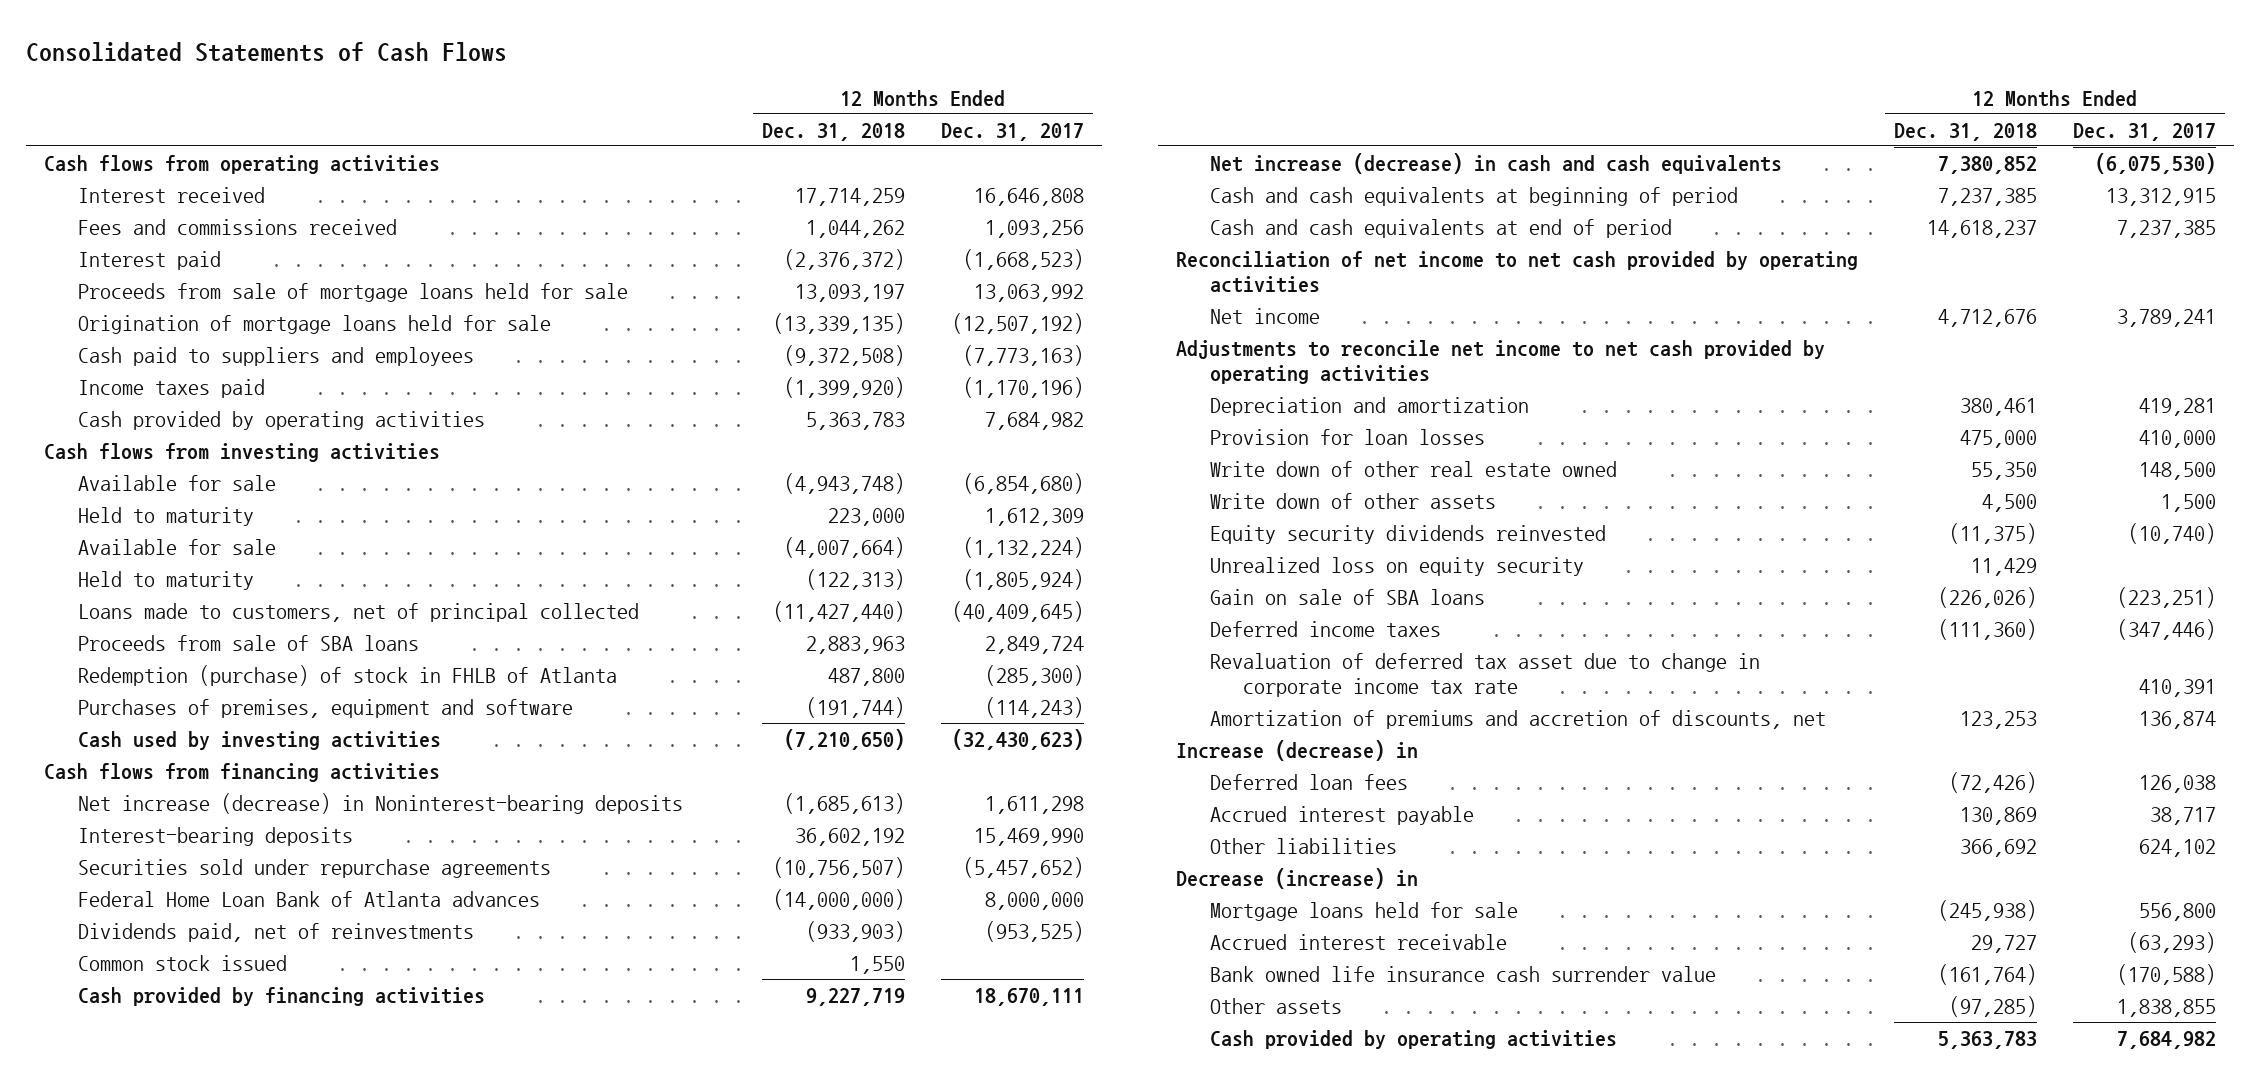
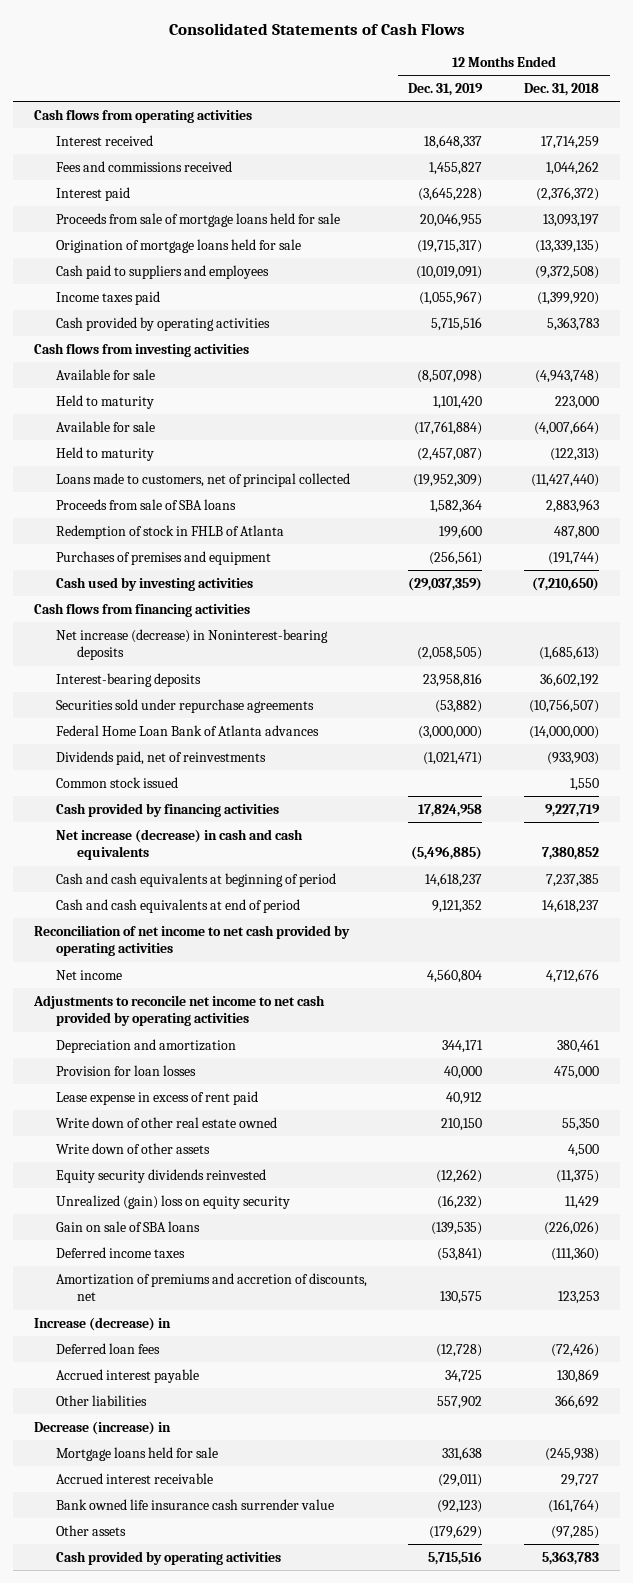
[941,122,1085,141] Dec. 31, 2017 -> none
none -> [408,83,484,97] Dec. 31, 2019
[77,664,617,686] Redemption (purchase) of stock in FHLB of Atlanta -> [55,524,284,539] Redemption of stock in FHLB of Atlanta
[77,698,573,718] Purchases of premises, equipment and software -> [55,550,271,565] Purchases of premises and equipment
none -> [55,1090,258,1105] Lease expense in excess of rent paid
[1209,556,1584,576] Unrealized loss on equity security -> [55,1194,290,1209] Unrealized (gain) loss on equity security
[1209,652,1760,698] Revaluation of deferred tax asset due to change in corporate income tax rate -> none

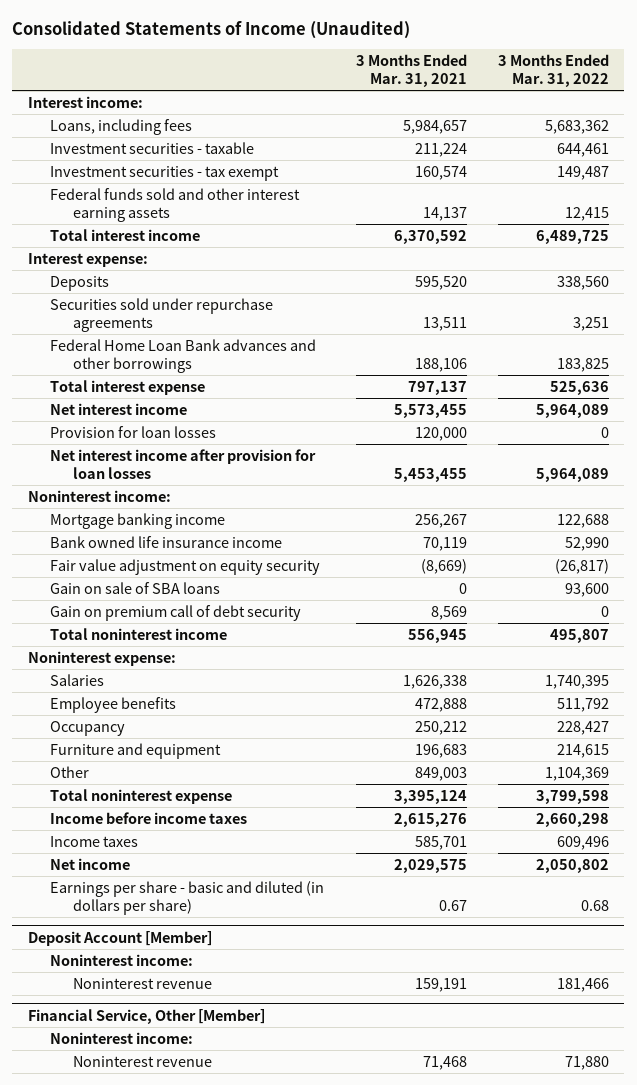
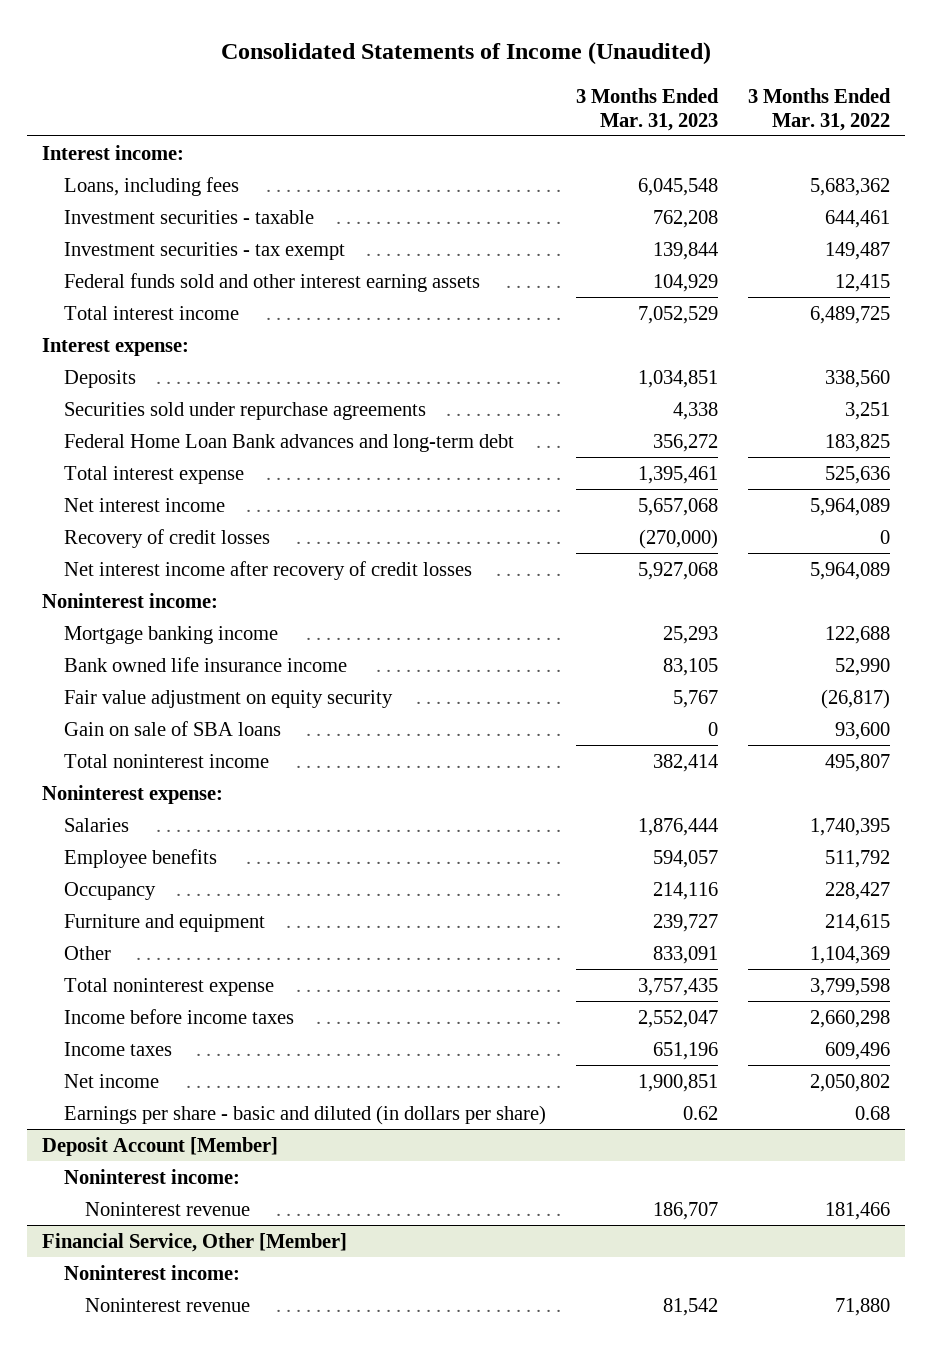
[355,54,467,88] 3 Months Ended Mar. 31, 2021 -> none
none -> [575,87,719,131] 3 Months Ended Mar. 31, 2023
[50,338,317,373] Federal Home Loan Bank advances and other borrowings -> [63,433,514,452] Federal Home Loan Bank advances and long-term debt
[50,425,217,438] Provision for loan losses -> none
none -> [63,528,270,548] Recovery of credit losses
[50,448,317,479] Net interest income after provision for loan losses -> [63,560,472,580] Net interest income after recovery of credit losses
[50,604,302,621] Gain on premium call of debt security -> none

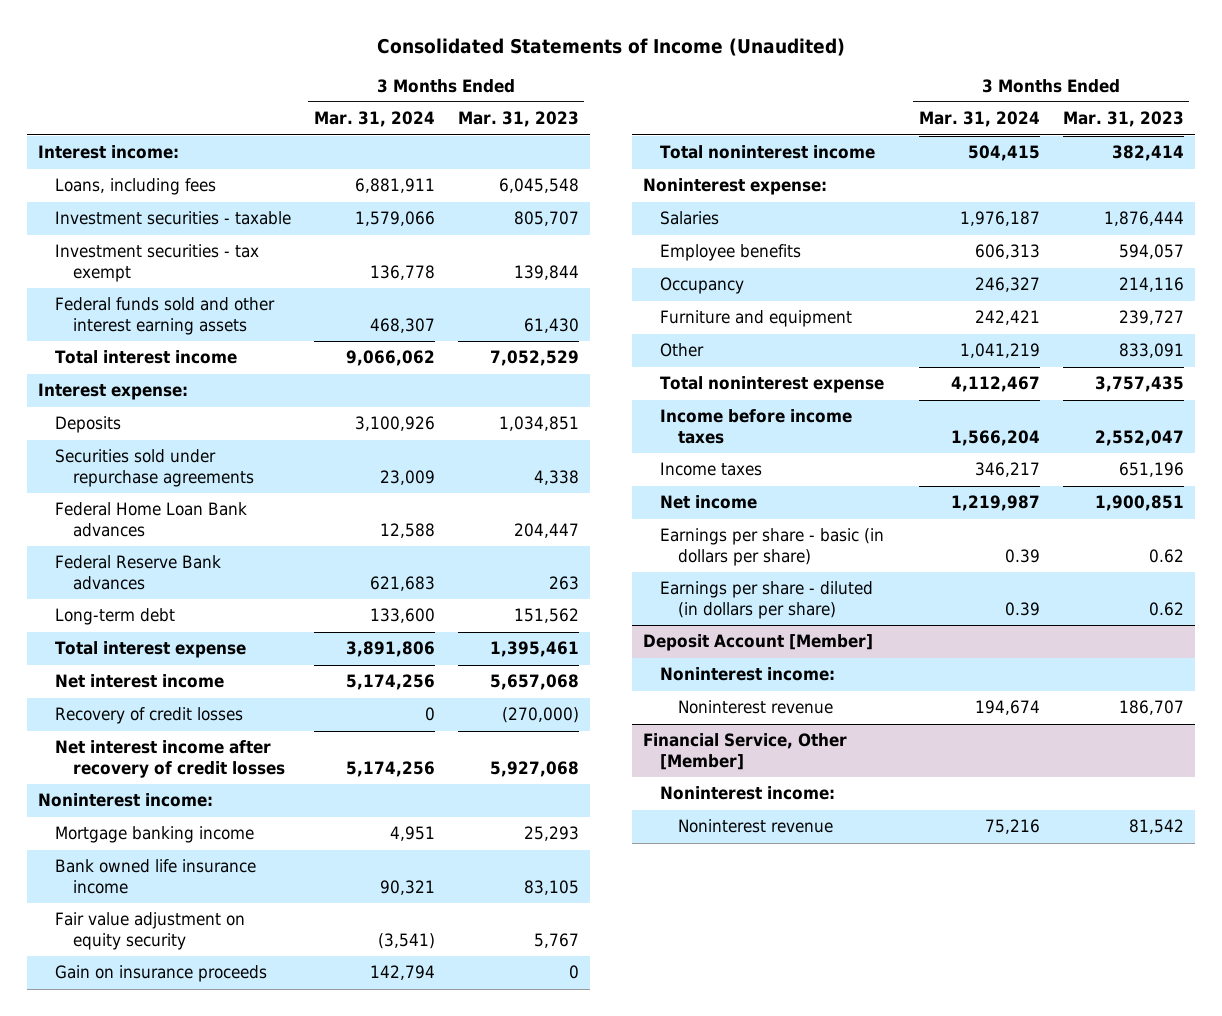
[748,87,892,131] 3 Months Ended Mar. 31, 2022 -> none
none -> [313,111,435,128] Mar. 31, 2024
[652,209,718,228] 762,208 -> [513,211,579,227] 805,707
[652,273,718,292] 104,929 -> [523,317,579,333] 61,430
none -> [55,502,248,537] Federal Home Loan Bank advances
[63,433,514,452] Federal Home Loan Bank advances and long-term debt -> [55,555,222,590] Federal Reserve Bank advances
[652,433,718,452] 356,272 -> [548,575,579,590] 263
none -> [55,608,176,626] Long-term debt
[63,720,281,736] Gain on sale of SBA loans -> none
none -> [55,965,268,983] Gain on insurance proceeds
[63,1104,546,1125] Earnings per share - basic and diluted (in dollars per share) -> [660,528,885,566] Earnings per share - basic (in dollars per share)
none -> [660,581,874,619] Earnings per share - diluted (in dollars per share)

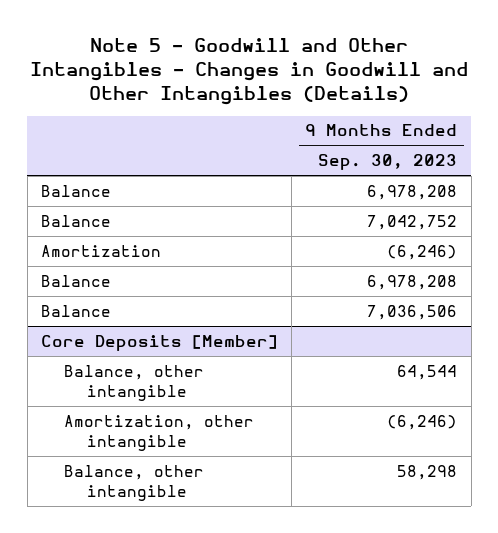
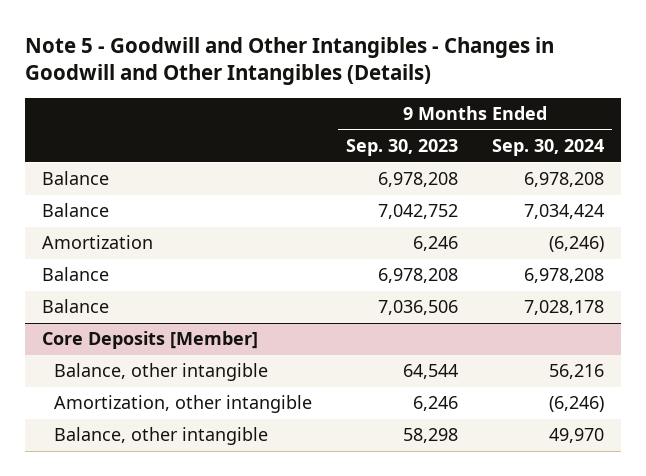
none -> [492,139,605,157] Sep. 30, 2024
[387,244,458,260] (6,246) -> [413,236,459,252] 6,246
[387,414,458,430] (6,246) -> [413,396,459,412] 6,246

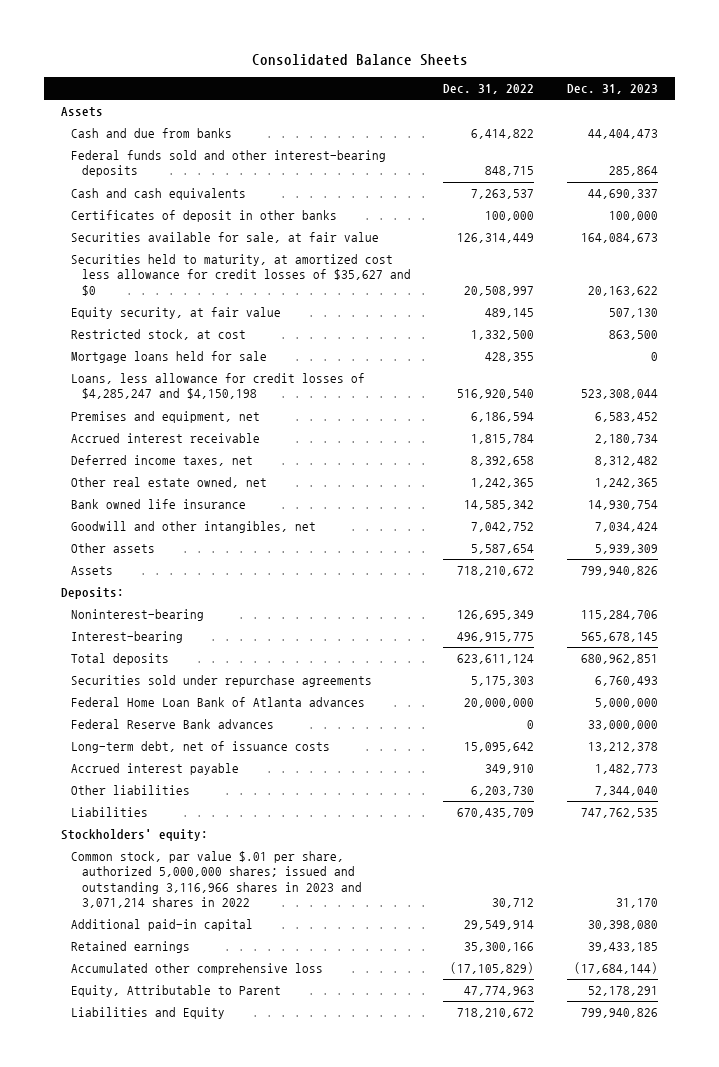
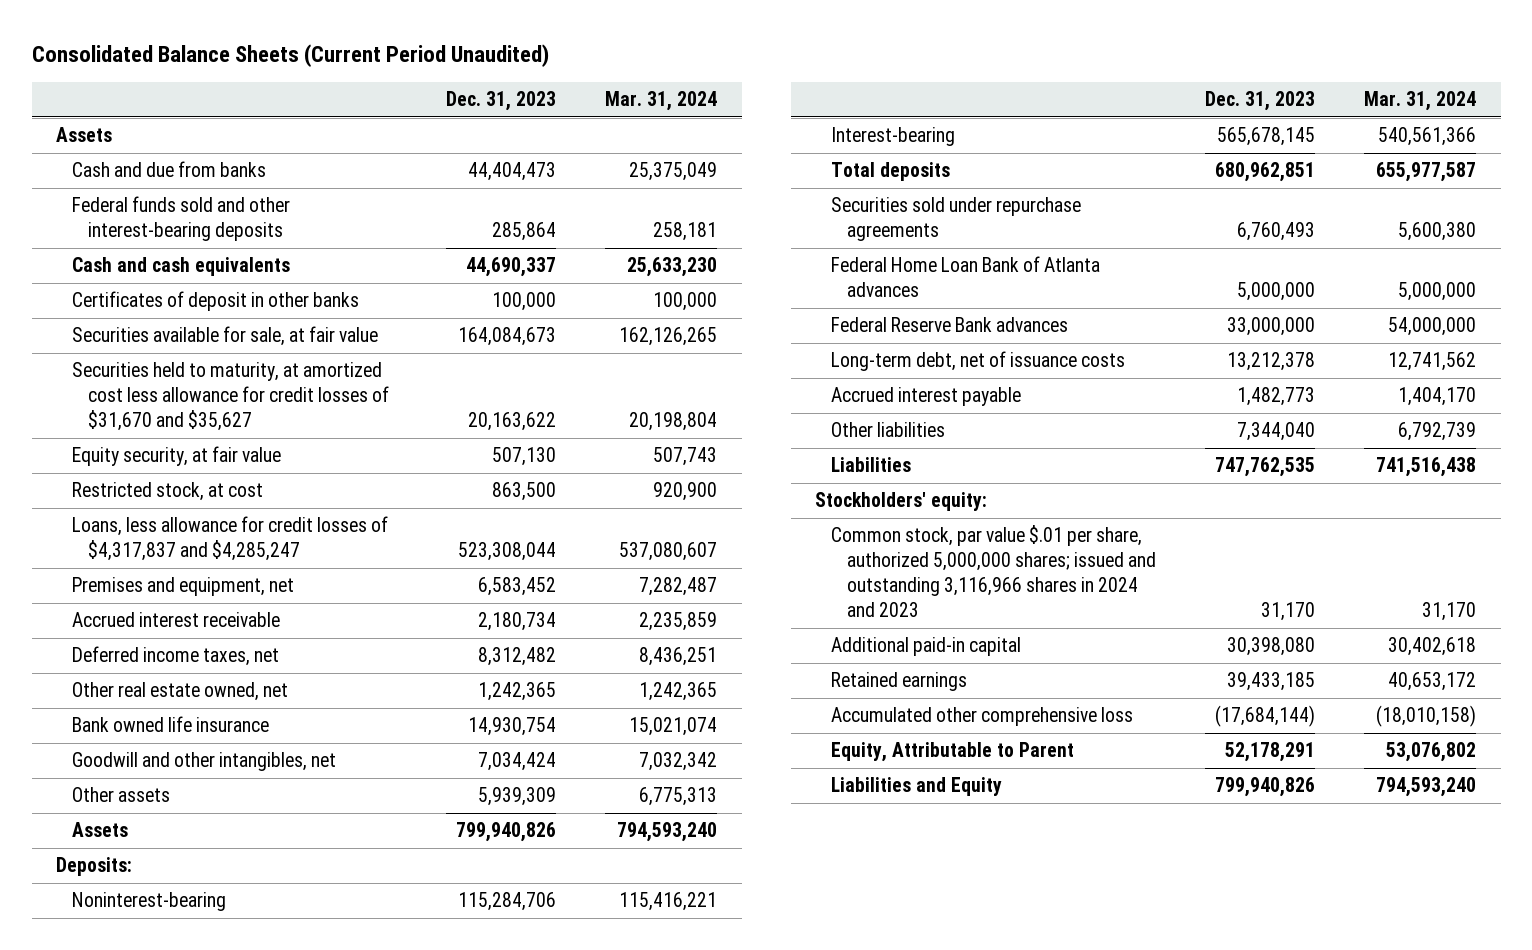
[251,54,468,67] Consolidated Balance Sheets -> [31,44,549,68] Consolidated Balance Sheets (Current Period Unaudited)
[443,84,535,95] Dec. 31, 2022 -> none
none -> [605,91,718,112] Mar. 31, 2024
[71,254,411,296] Securities held to maturity, at amortized cost less allowance for credit losses of $35,627 and $0 -> [72,362,389,432] Securities held to maturity, at amortized cost less allowance for credit losses of $31,670 and $35,627
[71,351,268,364] Mortgage loans held for sale -> none
[71,373,366,400] Loans, less allowance for credit losses of $4,285,247 and $4,150,198 -> [72,516,389,562] Loans, less allowance for credit losses of $4,317,837 and $4,285,247
[71,851,362,909] Common stock, par value $.01 per share, authorized 5,000,000 shares; issued and outstanding 3,116,966 shares in 2023 and 3,071,214 shares in 2022 -> [831,525,1157,618] Common stock, par value $.01 per share, authorized 5,000,000 shares; issued and outstanding 3,116,966 shares in 2024 and 2023

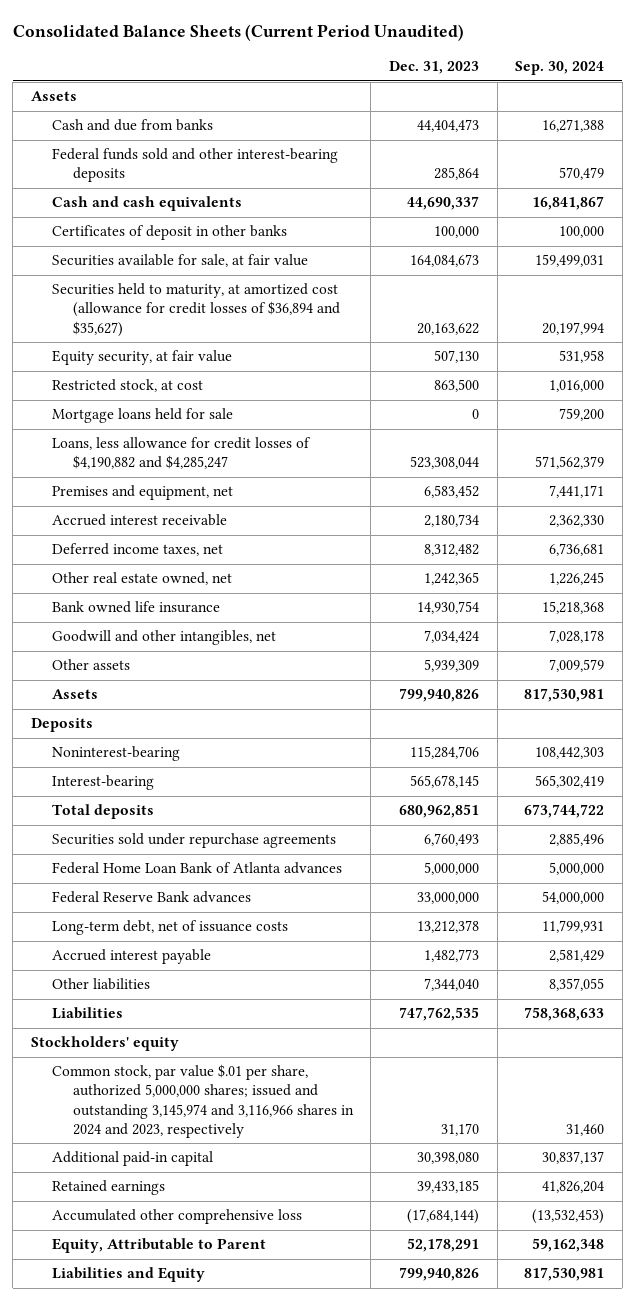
[605,91,718,112] Mar. 31, 2024 -> none
none -> [515,61,605,76] Sep. 30, 2024
[72,362,389,432] Securities held to maturity, at amortized cost less allowance for credit losses of $31,670 and $35,627 -> [51,283,340,337] Securities held to maturity, at amortized cost (allowance for credit losses of $36,894 and $35,627)
none -> [51,408,233,424] Mortgage loans held for sale
[72,516,389,562] Loans, less allowance for credit losses of $4,317,837 and $4,285,247 -> [51,437,311,470] Loans, less allowance for credit losses of $4,190,882 and $4,285,247
[56,857,133,877] Deposits: -> [30,718,93,733] Deposits
[815,492,988,512] Stockholders' equity: -> [30,1036,179,1052] Stockholders' equity
[831,525,1157,618] Common stock, par value $.01 per share, authorized 5,000,000 shares; issued and outstanding 3,116,966 shares in 2024 and 2023 -> [51,1064,354,1138] Common stock, par value $.01 per share, authorized 5,000,000 shares; issued and outstanding 3,145,974 and 3,116,966 shares in 2024 and 2023, respectively

